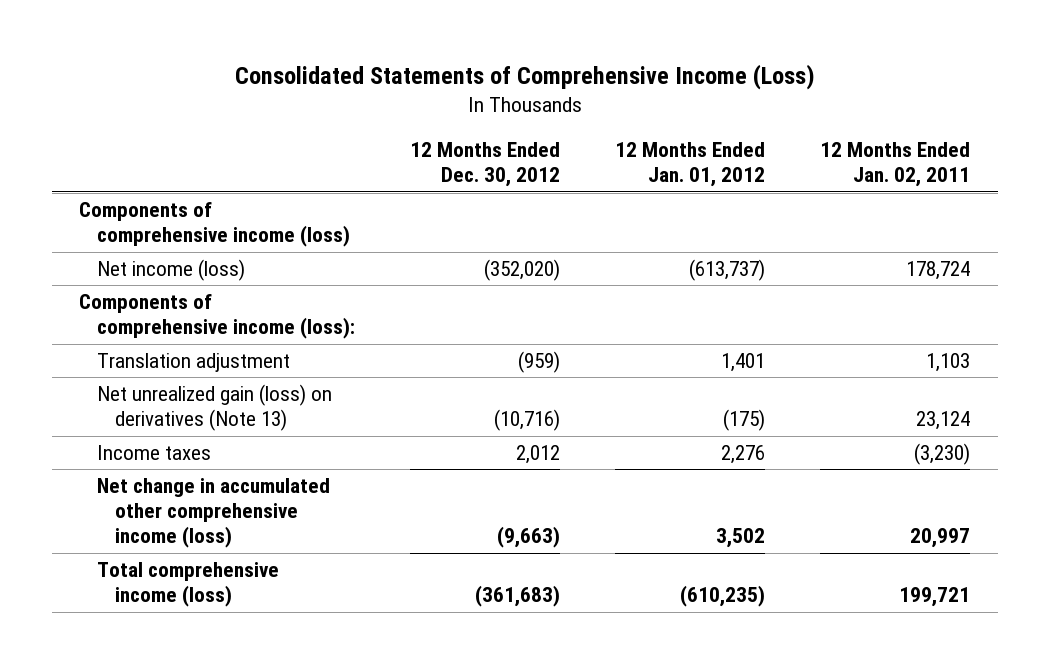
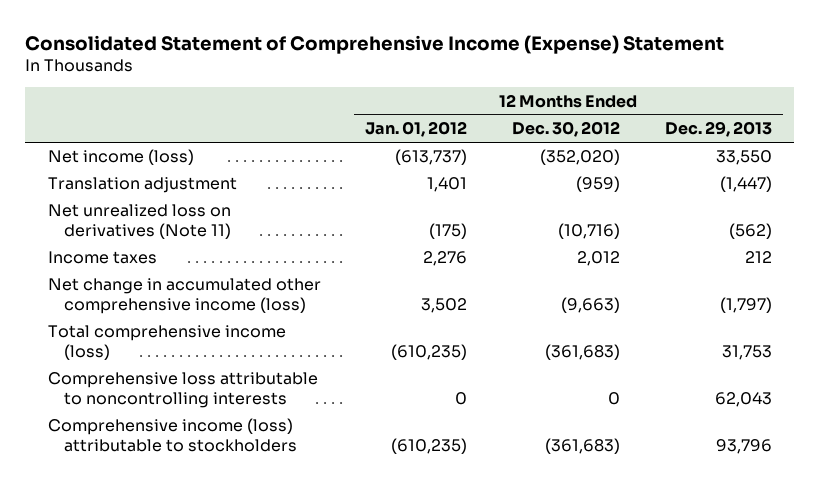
[234,64,815,91] Consolidated Statements of Comprehensive Income (Loss) -> [25,34,725,54] Consolidated Statement of Comprehensive Income (Expense) Statement
[820,142,971,188] 12 Months Ended Jan. 02, 2011 -> none
none -> [664,121,772,138] Dec. 29, 2013
[79,202,351,248] Components of comprehensive income (loss) -> none
[79,294,356,340] Components of comprehensive income (loss): -> none
[97,384,333,432] Net unrealized gain (loss) on derivatives (Note 13) -> [47,204,232,240] Net unrealized loss on derivatives (Note 11)
none -> [47,372,318,409] Comprehensive loss attributable to noncontrolling interests
none -> [47,418,298,453] Comprehensive income (loss) attributable to stockholders

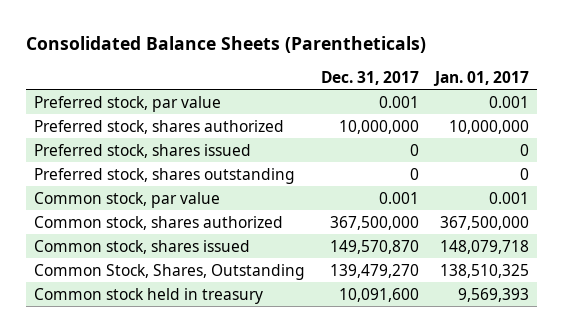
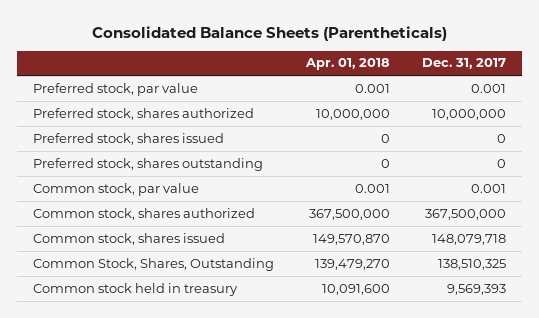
[432,70,529,86] Jan. 01, 2017 -> none
none -> [305,58,391,71] Apr. 01, 2018
[330,239,420,254] 149,570,870 -> [432,233,507,245] 148,079,718
[330,263,420,278] 139,479,270 -> [438,258,507,270] 138,510,325
[339,287,420,302] 10,091,600 -> [447,283,507,295] 9,569,393

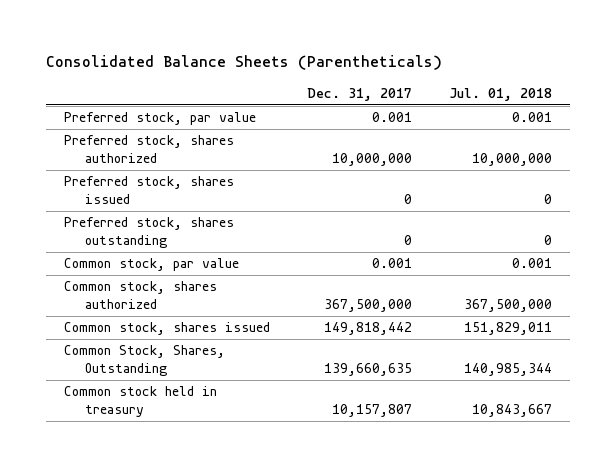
[305,58,391,71] Apr. 01, 2018 -> none
none -> [448,87,552,101] Jul. 01, 2018
[432,233,507,245] 148,079,718 -> [323,322,412,336] 149,818,442
[438,258,507,270] 138,510,325 -> [323,363,412,377] 139,660,635
[447,283,507,295] 9,569,393 -> [331,404,412,418] 10,157,807

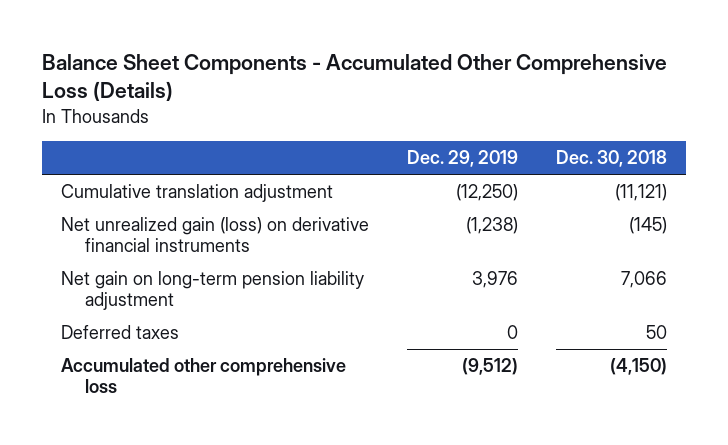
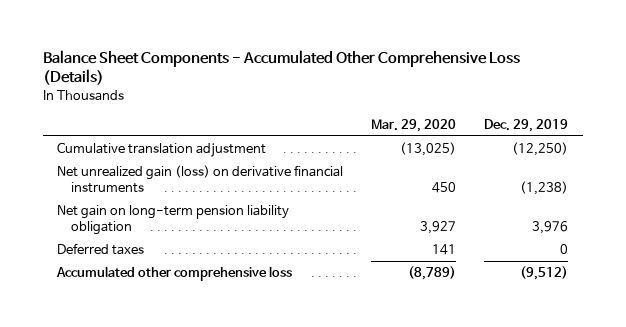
[555,149,667,167] Dec. 30, 2018 -> none
none -> [371,118,457,132] Mar. 29, 2020
[61,271,365,311] Net gain on long-term pension liability adjustment -> [57,205,290,235] Net gain on long-term pension liability obligation

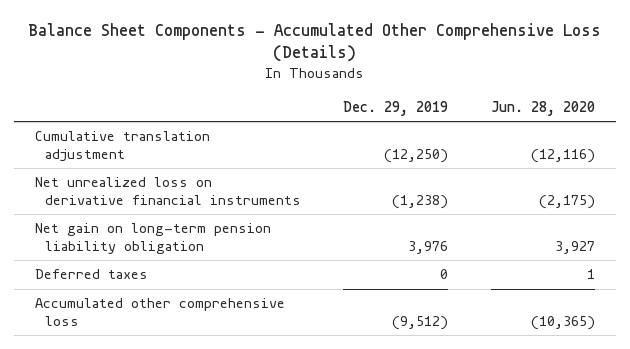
[371,118,457,132] Mar. 29, 2020 -> none
none -> [490,100,595,116] Jun. 28, 2020
[57,165,344,193] Net unrealized gain (loss) on derivative financial instruments -> [34,177,301,205] Net unrealized loss on derivative financial instruments

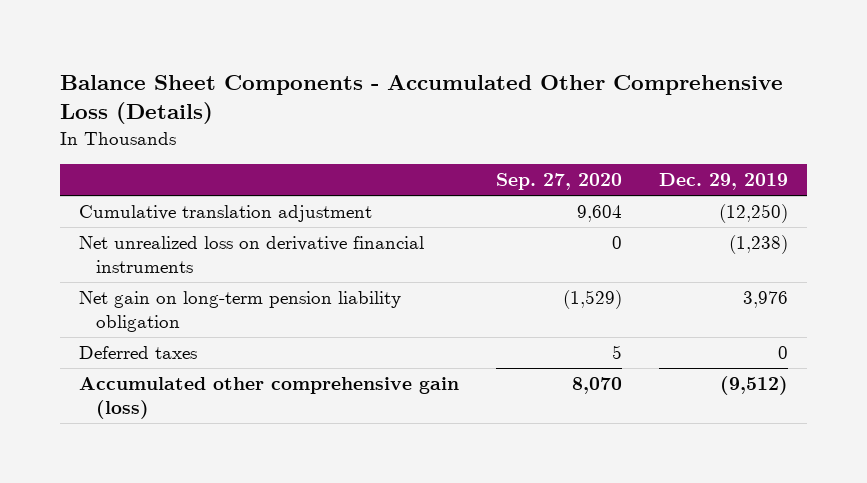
[490,100,595,116] Jun. 28, 2020 -> none
none -> [495,173,622,191] Sep. 27, 2020
[34,298,285,326] Accumulated other comprehensive loss -> [78,377,459,419] Accumulated other comprehensive gain (loss)

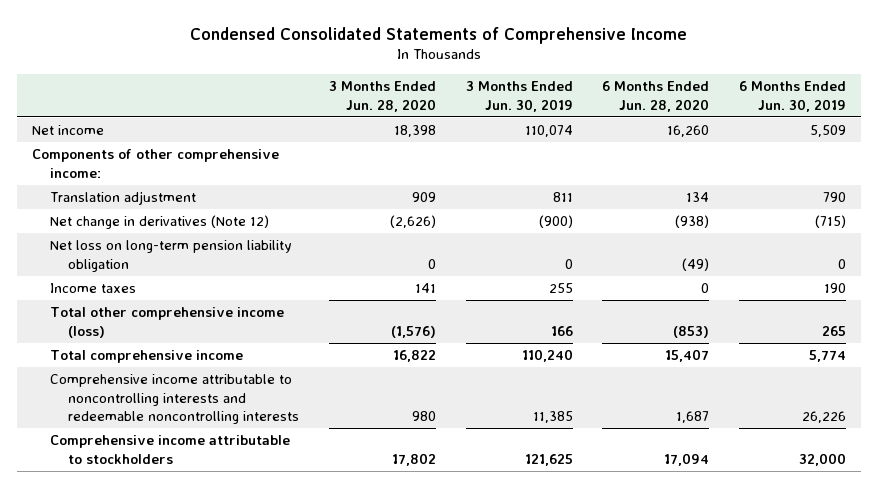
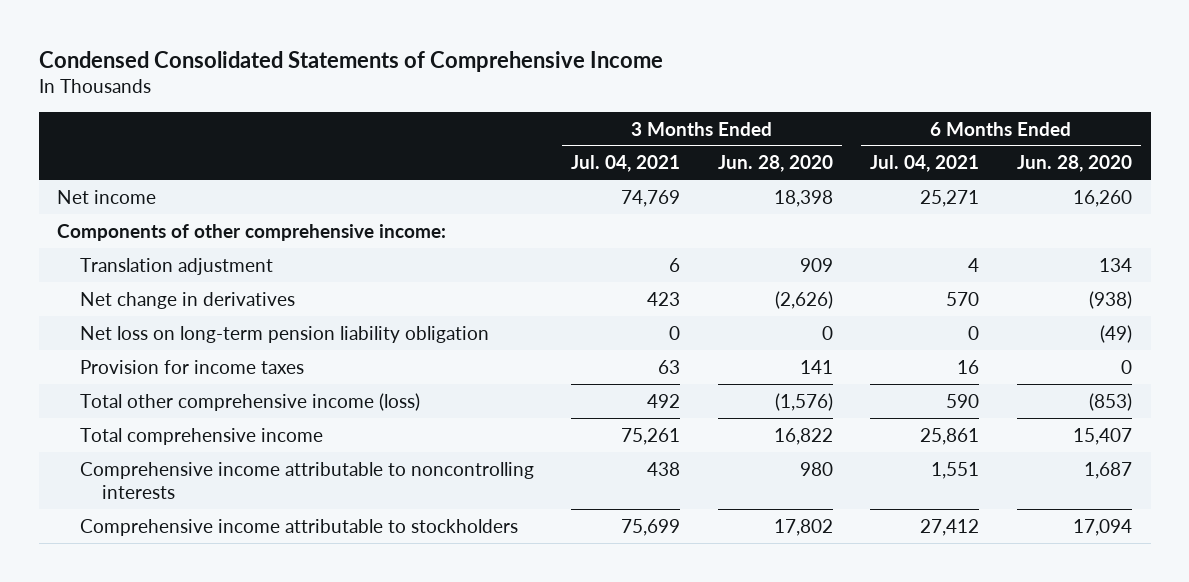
[465,81,573,112] 3 Months Ended Jun. 30, 2019 -> none
[739,81,847,112] 6 Months Ended Jun. 30, 2019 -> none
none -> [571,155,681,173] Jul. 04, 2021
none -> [870,155,980,173] Jul. 04, 2021
[49,215,269,230] Net change in derivatives (Note 12) -> [79,291,295,309] Net change in derivatives
[49,283,136,294] Income taxes -> [79,359,304,374] Provision for income taxes
[49,374,299,424] Comprehensive income attributable to noncontrolling interests and redeemable noncontrolling interests -> [79,461,534,500] Comprehensive income attributable to noncontrolling interests

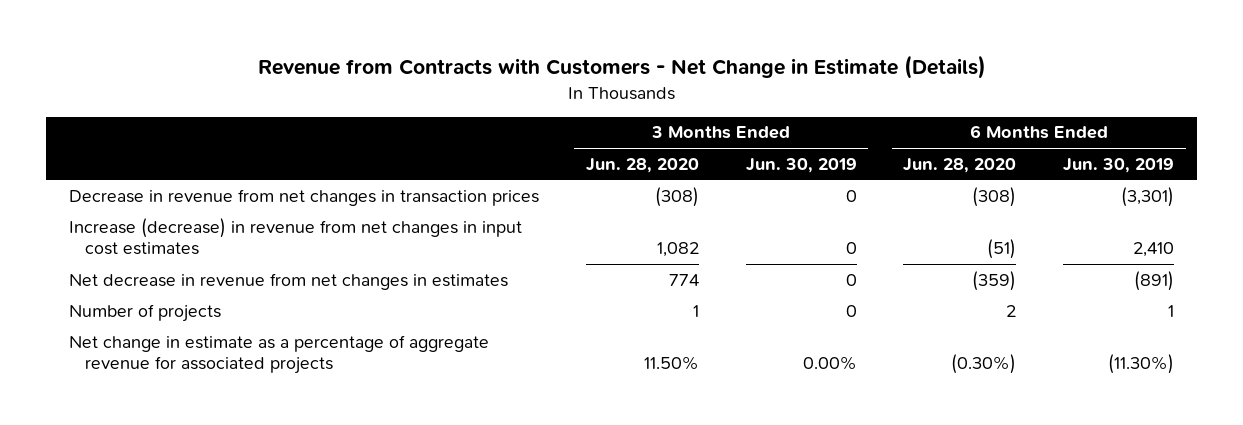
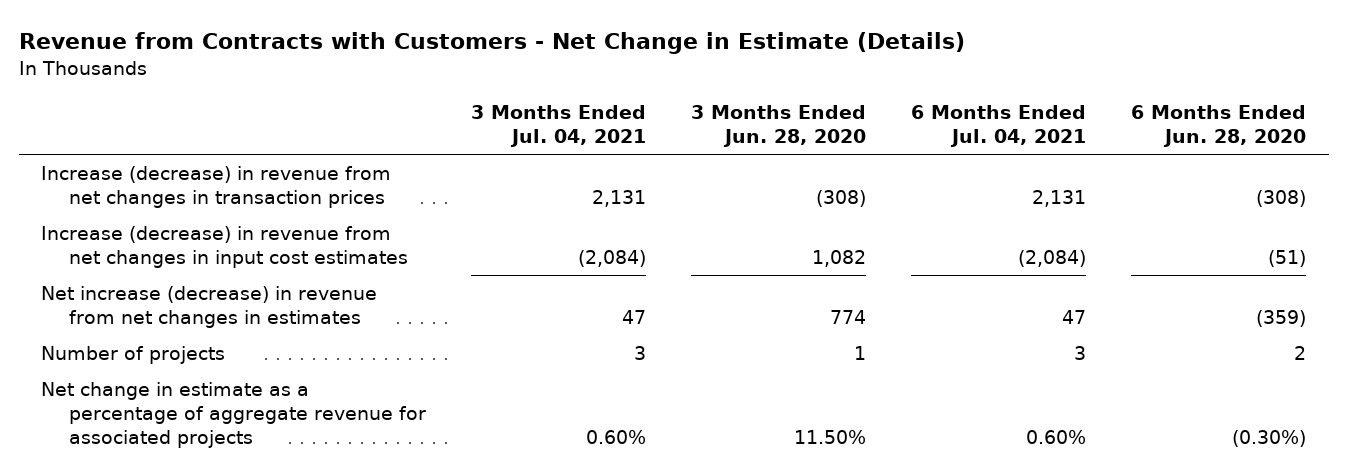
[745,157,857,173] Jun. 30, 2019 -> none
[1062,157,1174,173] Jun. 30, 2019 -> none
none -> [471,104,647,147] 3 Months Ended Jul. 04, 2021
none -> [911,104,1087,147] 6 Months Ended Jul. 04, 2021
[69,188,540,206] Decrease in revenue from net changes in transaction prices -> [41,166,392,209] Increase (decrease) in revenue from net changes in transaction prices
[69,272,509,290] Net decrease in revenue from net changes in estimates -> [41,286,378,329] Net increase (decrease) in revenue from net changes in estimates

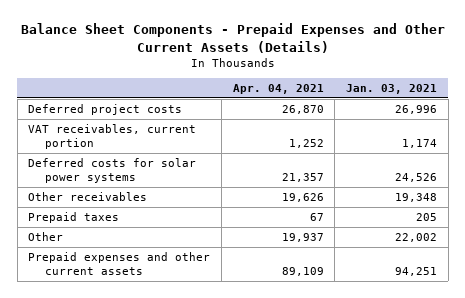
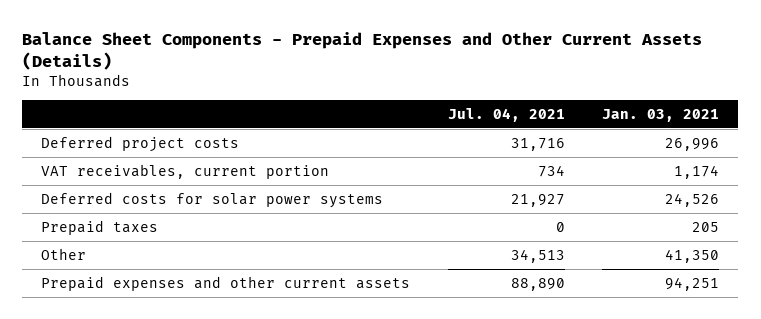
[232,83,324,94] Apr. 04, 2021 -> none
none -> [447,107,565,122] Jul. 04, 2021
[28,192,148,202] Other receivables -> none
[395,233,438,243] 22,002 -> [665,248,720,263] 41,350

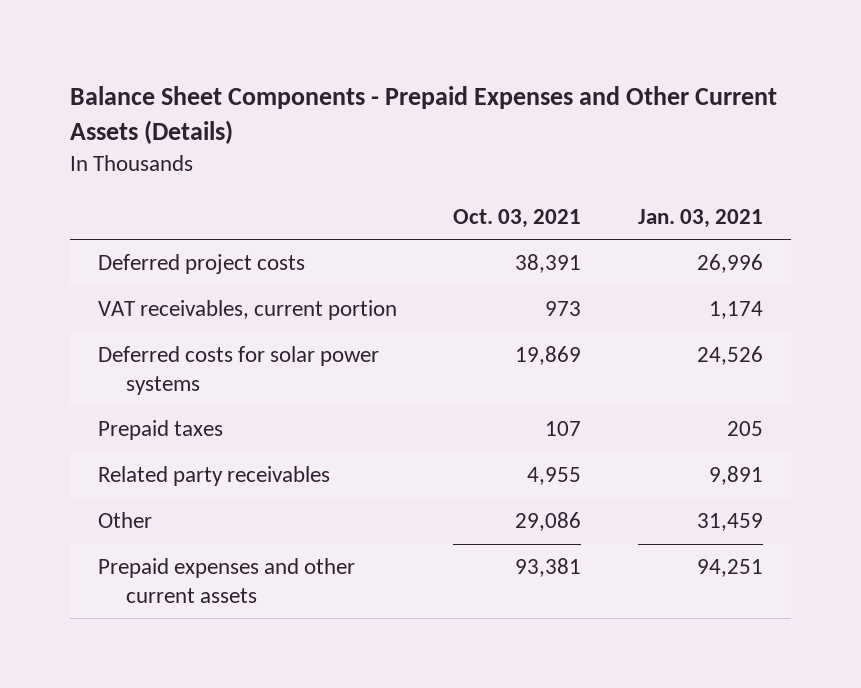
[447,107,565,122] Jul. 04, 2021 -> none
none -> [453,208,582,228] Oct. 03, 2021
none -> [98,466,331,487] Related party receivables
[665,248,720,263] 41,350 -> [696,513,763,532] 31,459

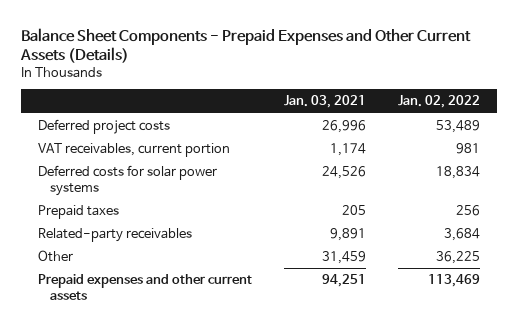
[453,208,582,228] Oct. 03, 2021 -> none
none -> [398,95,481,109] Jan. 02, 2022
[98,466,331,487] Related party receivables -> [37,228,192,243] Related-party receivables

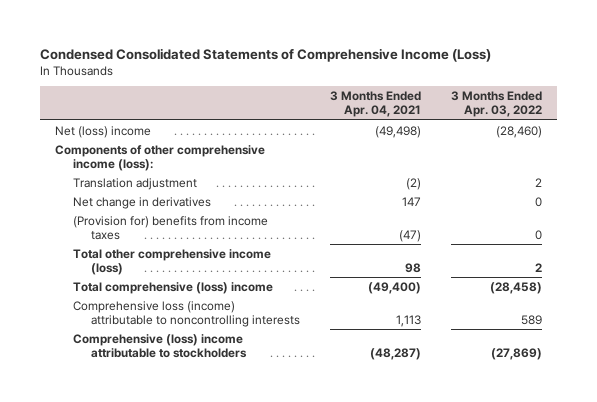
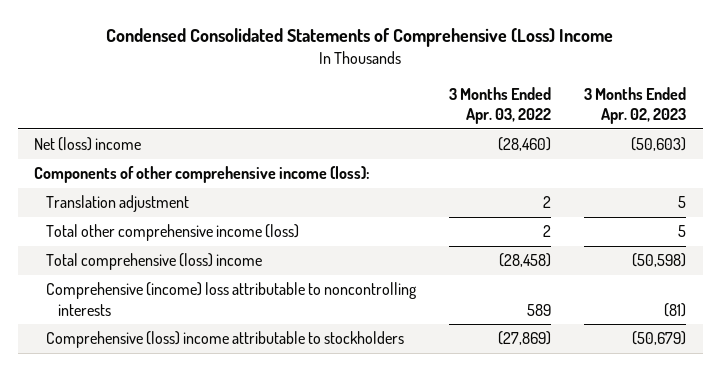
[40,47,492,62] Condensed Consolidated Statements of Comprehensive Income (Loss) -> [106,28,614,48] Condensed Consolidated Statements of Comprehensive (Loss) Income
[329,90,421,118] 3 Months Ended Apr. 04, 2021 -> none
none -> [584,86,687,124] 3 Months Ended Apr. 02, 2023
[73,196,212,209] Net change in derivatives -> none
[73,215,269,240] (Provision for) benefits from income taxes -> none
[73,300,300,327] Comprehensive loss (income) attributable to noncontrolling interests -> [46,282,418,316] Comprehensive (income) loss attributable to noncontrolling interests

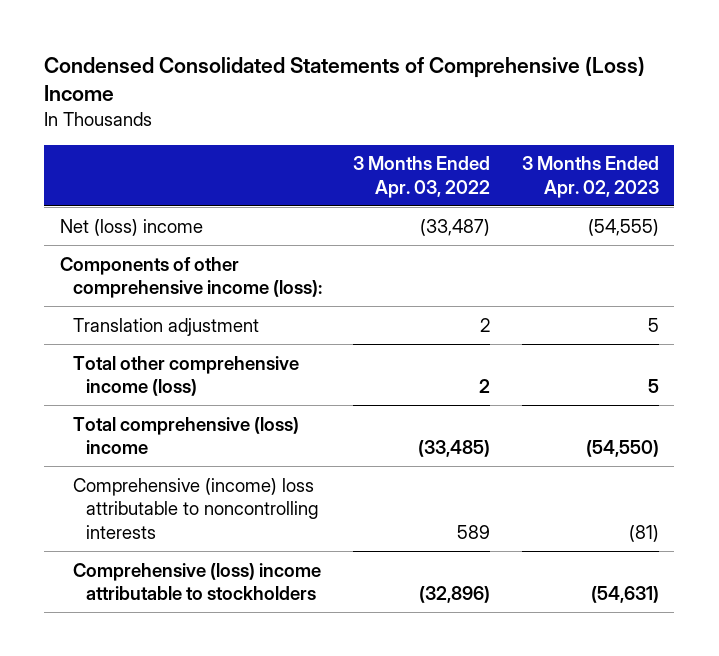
[498,137,552,152] (28,460) -> [420,218,491,236] (33,487)
[631,137,687,152] (50,603) -> [587,218,659,236] (54,555)
[499,253,552,268] (28,458) -> [418,440,491,458] (33,485)
[632,253,687,268] (50,598) -> [585,440,659,458] (54,550)
[498,331,552,346] (27,869) -> [419,586,491,604] (32,896)
[632,331,687,346] (50,679) -> [590,586,659,604] (54,631)

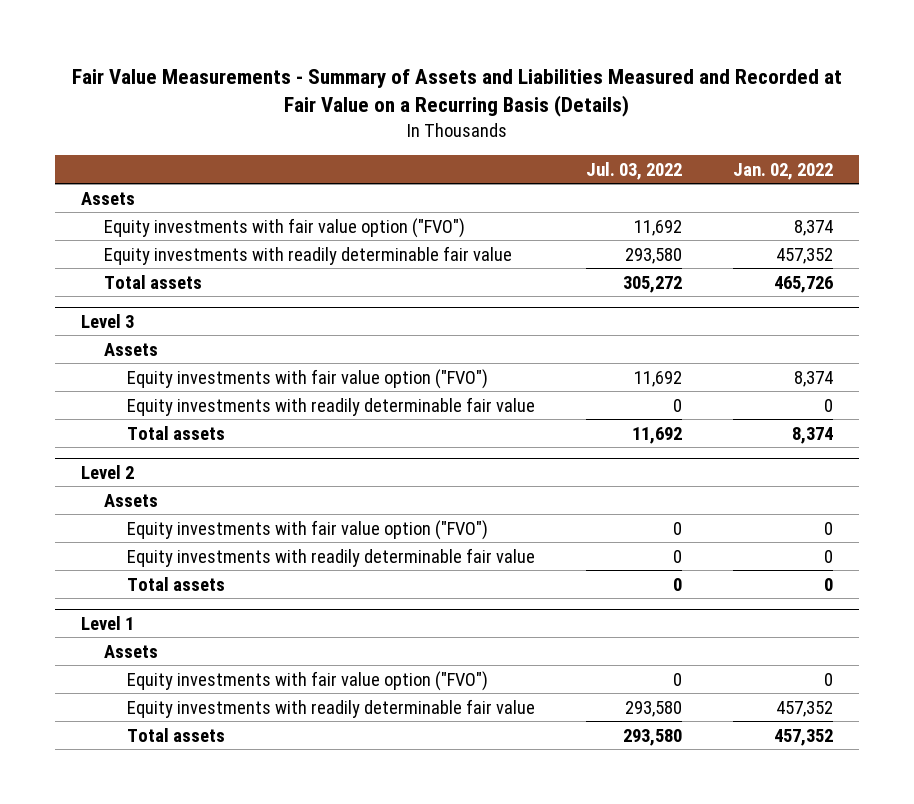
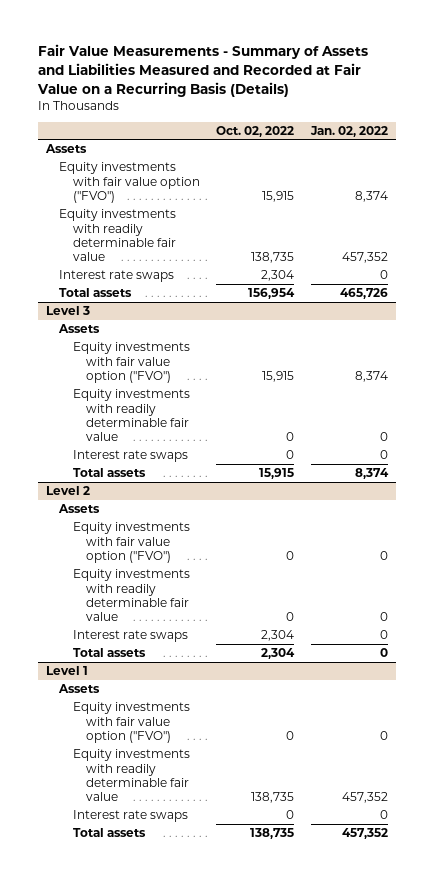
[585,161,682,180] Jul. 03, 2022 -> none
none -> [216,125,295,137] Oct. 02, 2022
none -> [59,270,175,283] Interest rate swaps
none -> [72,450,188,463] Interest rate swaps
none -> [72,630,188,643] Interest rate swaps
none -> [72,810,188,823] Interest rate swaps

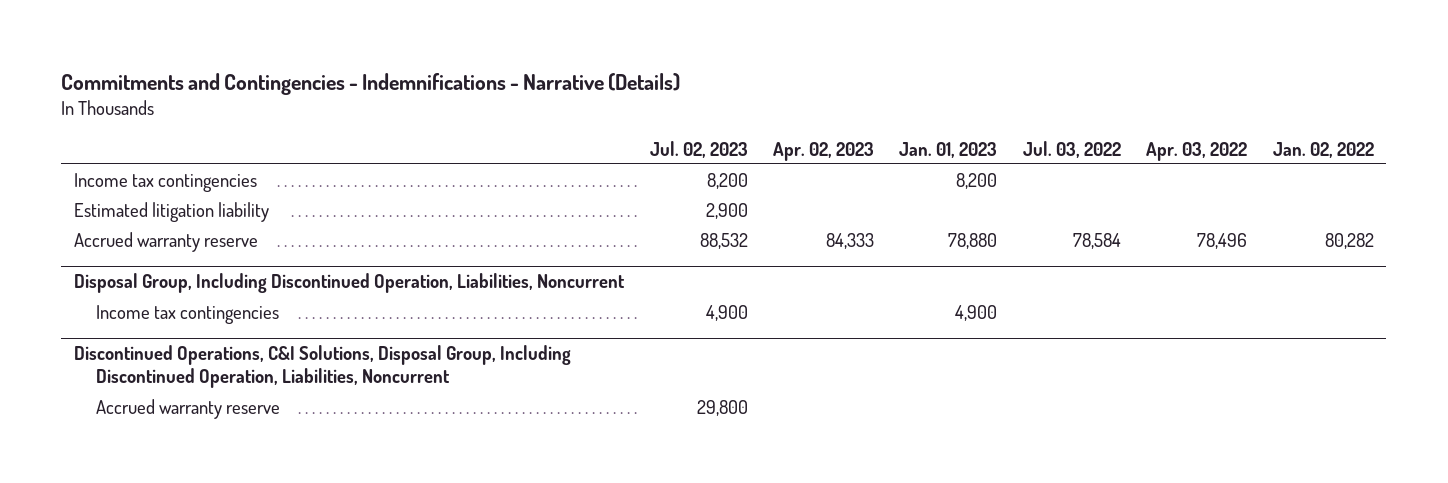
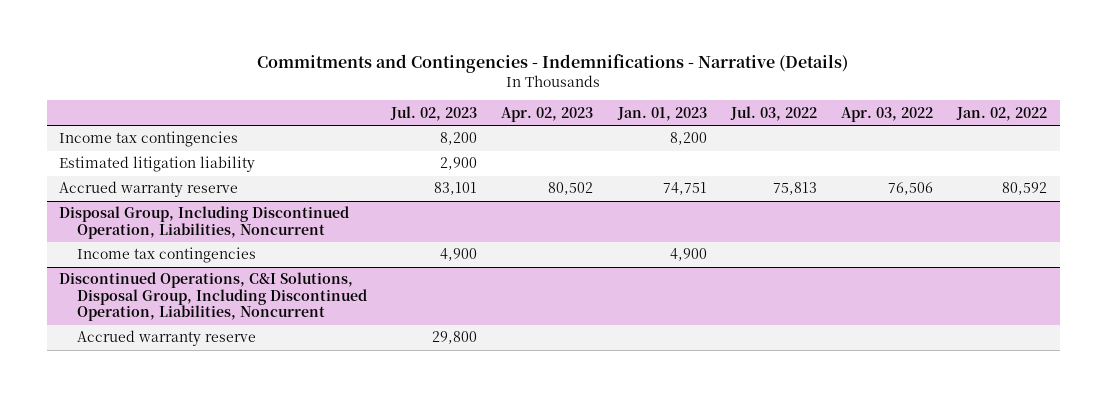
[699,232,748,249] 88,532 -> [434,182,478,196] 83,101
[825,232,874,249] 84,333 -> [548,182,594,196] 80,502
[948,232,998,249] 78,880 -> [662,182,707,196] 74,751
[1072,232,1121,249] 78,584 -> [772,182,817,196] 75,813
[1197,232,1248,249] 78,496 -> [888,182,934,196] 76,506
[1324,232,1374,249] 80,282 -> [1002,182,1048,196] 80,592

